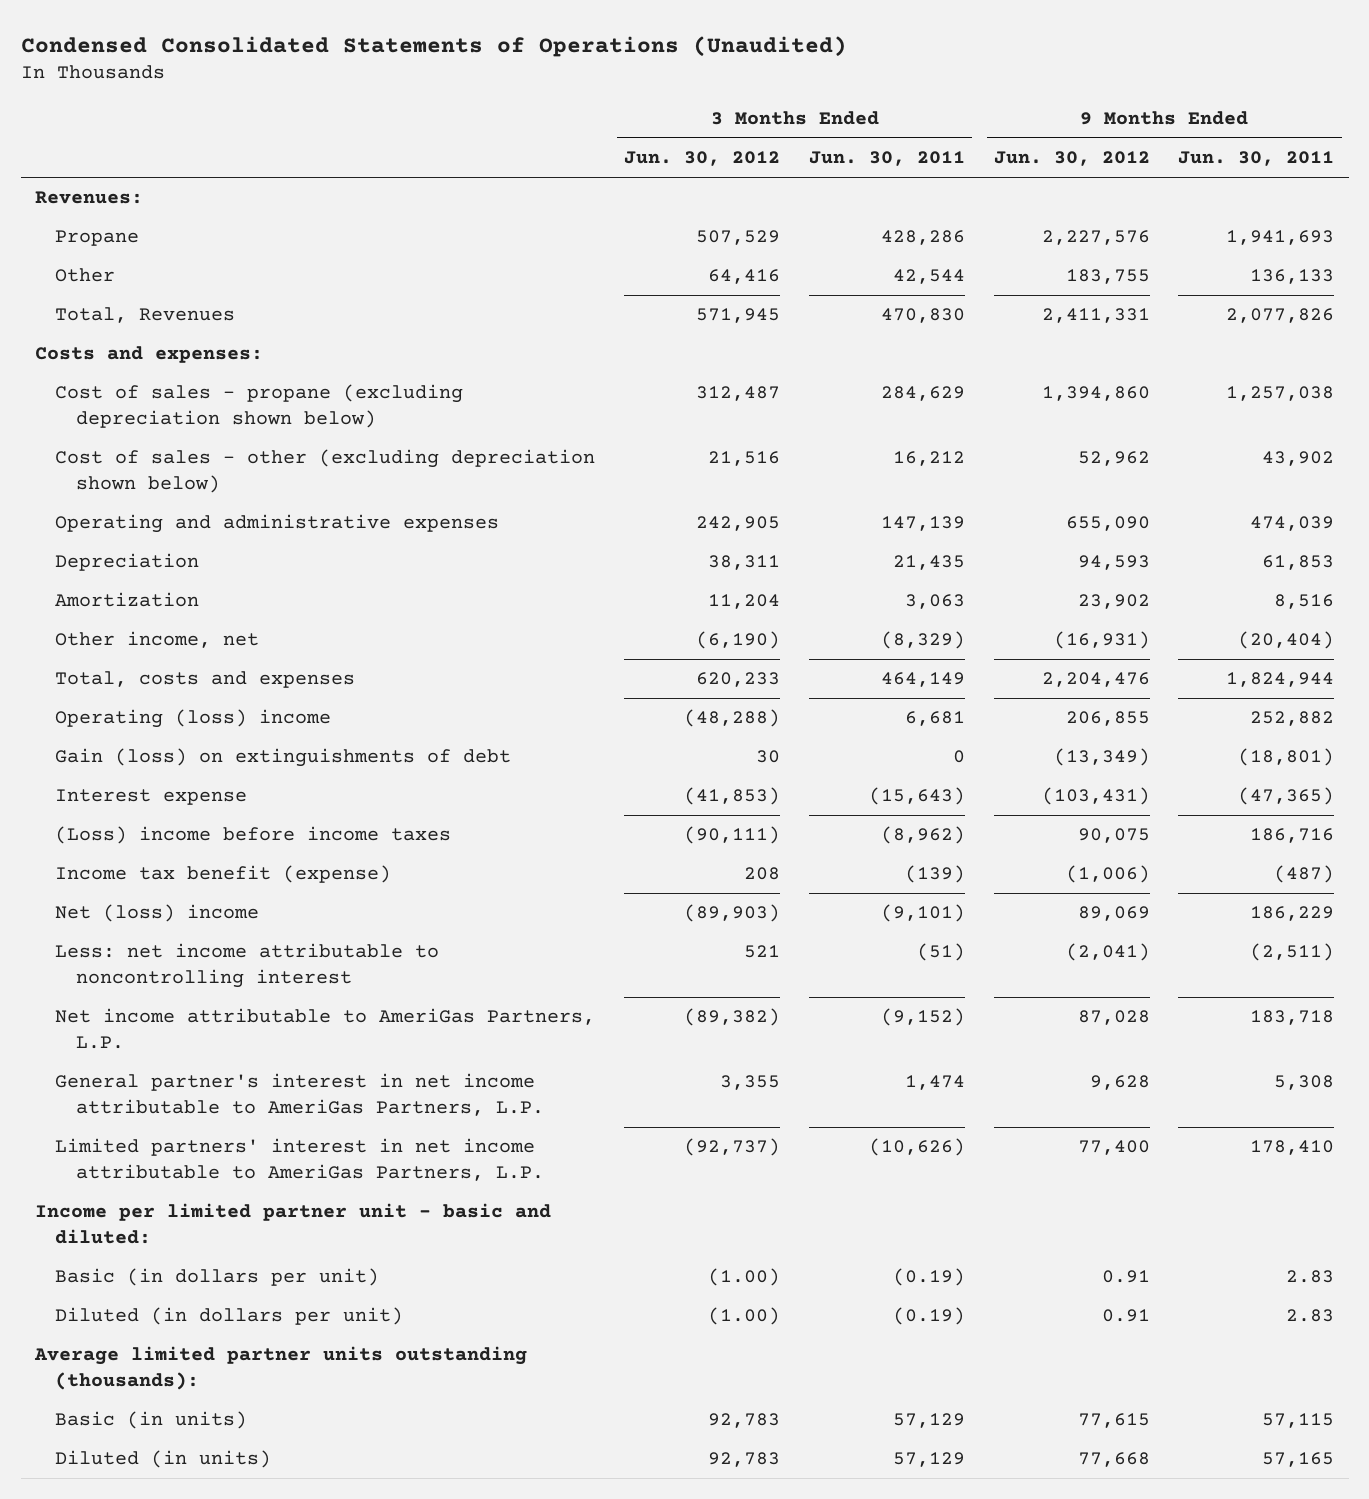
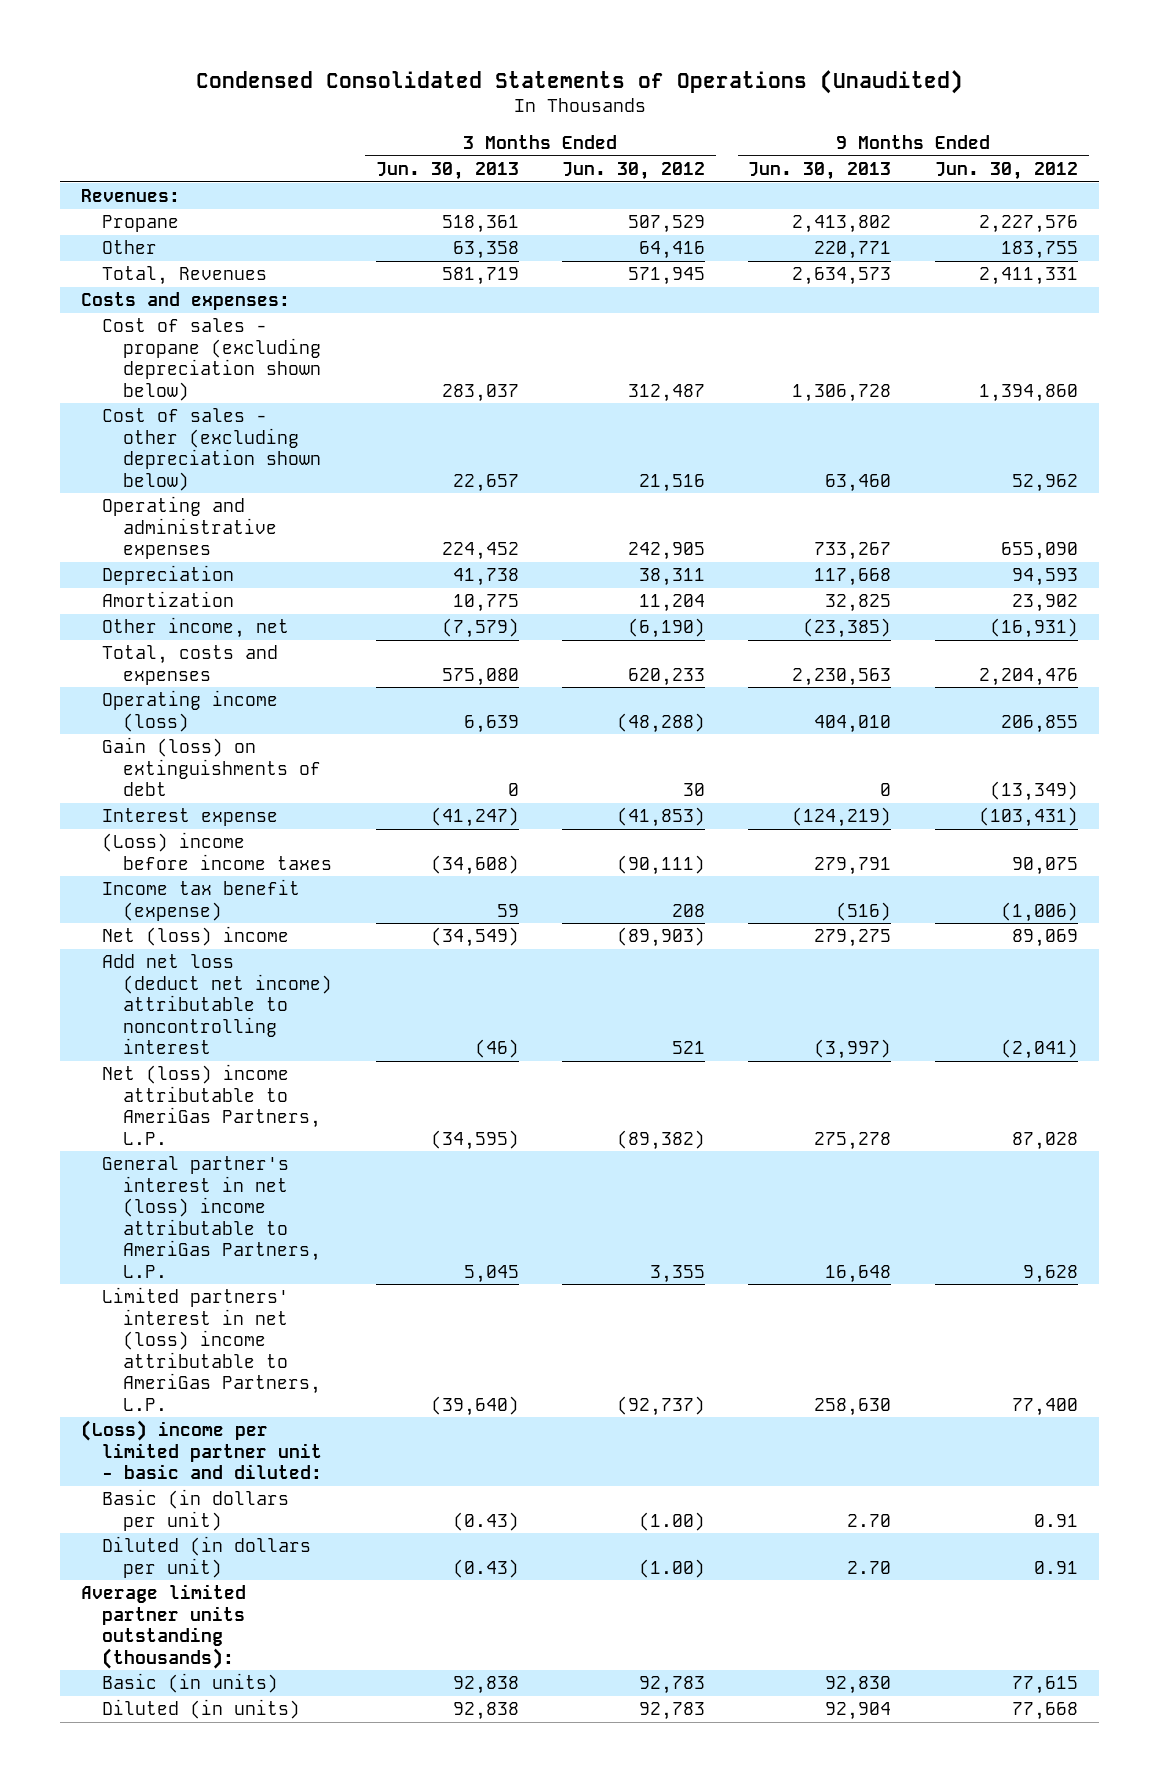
[808,151,965,167] Jun. 30, 2011 -> none
[1178,151,1335,167] Jun. 30, 2011 -> none
none -> [375,161,519,180] Jun. 30, 2013
none -> [748,161,892,180] Jun. 30, 2013
[55,709,332,729] Operating (loss) income -> [102,690,279,732] Operating income (loss)
[55,943,440,988] Less: net income attributable to noncontrolling interest -> [102,954,333,1055] Add net loss (deduct net income) attributable to noncontrolling interest
[55,1008,596,1049] Net income attributable to AmeriGas Partners, L.P. -> [102,1064,322,1145] Net (loss) income attributable to AmeriGas Partners, L.P.
[55,1073,544,1116] General partner's interest in net income attributable to AmeriGas Partners, L.P. -> [102,1156,322,1278] General partner's interest in net (loss) income attributable to AmeriGas Partners, L.P.
[55,1138,544,1181] Limited partners' interest in net income attributable to AmeriGas Partners, L.P. -> [102,1287,322,1411] Limited partners' interest in net (loss) income attributable to AmeriGas Partners, L.P.
[34,1203,551,1244] Income per limited partner unit - basic and diluted: -> [81,1420,323,1480] (Loss) income per limited partner unit - basic and diluted:

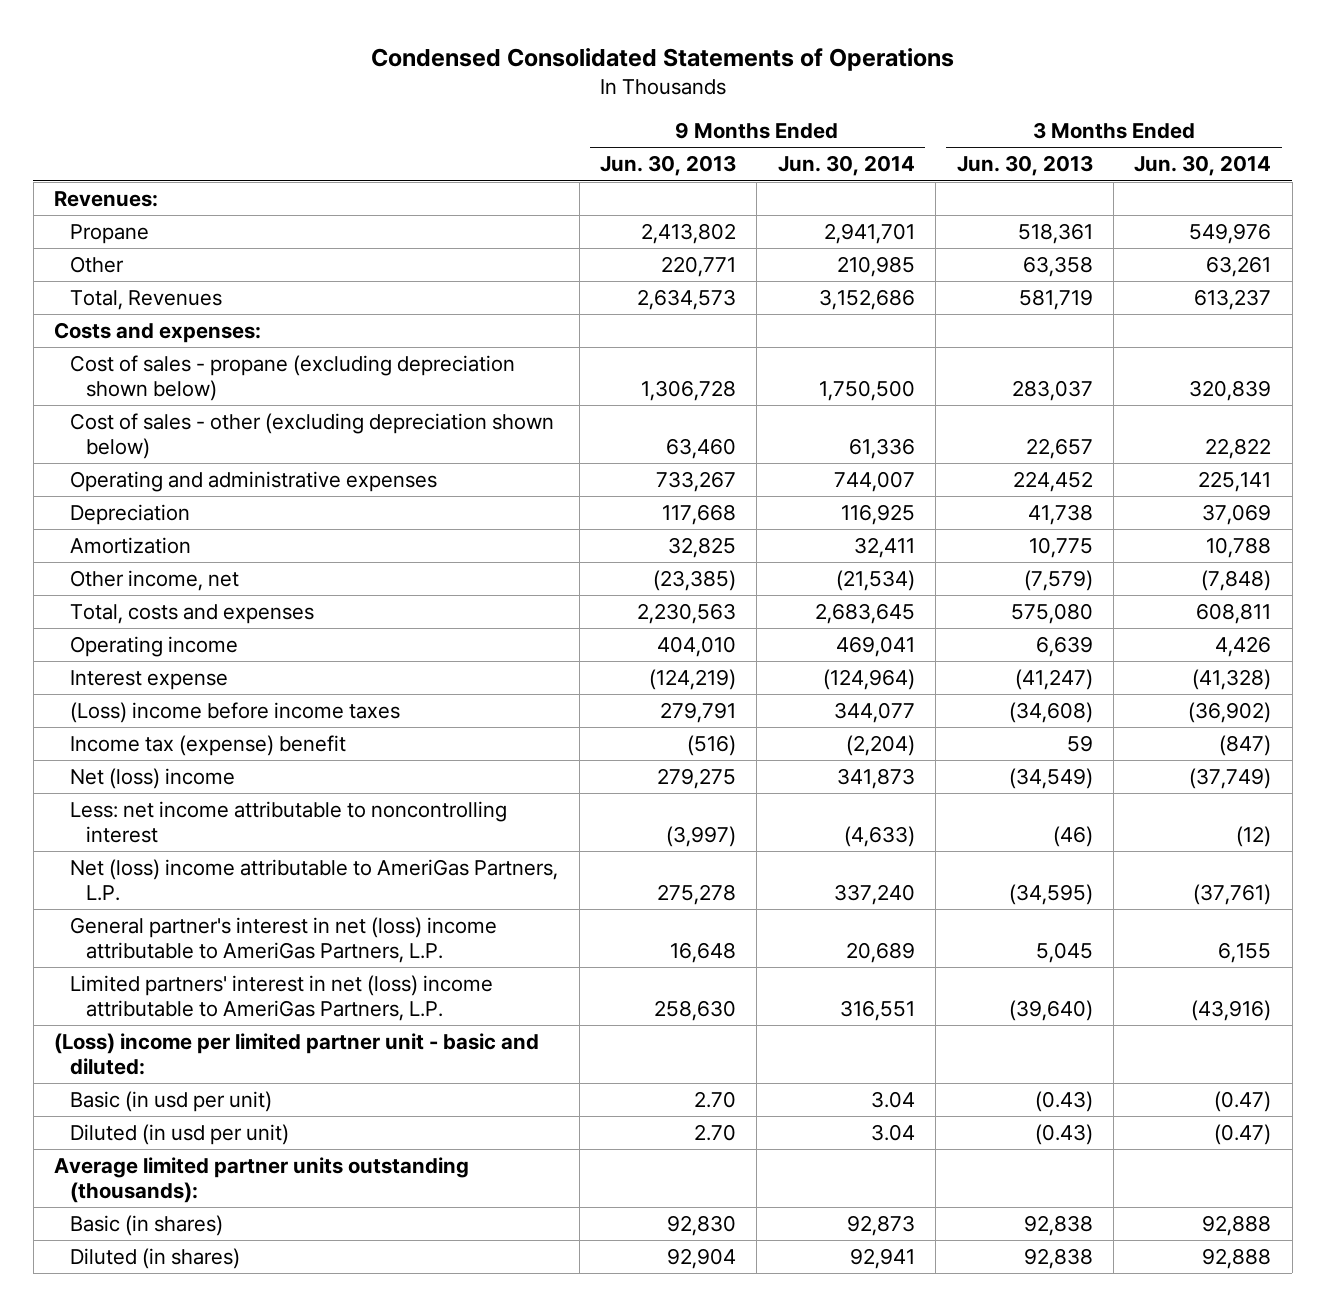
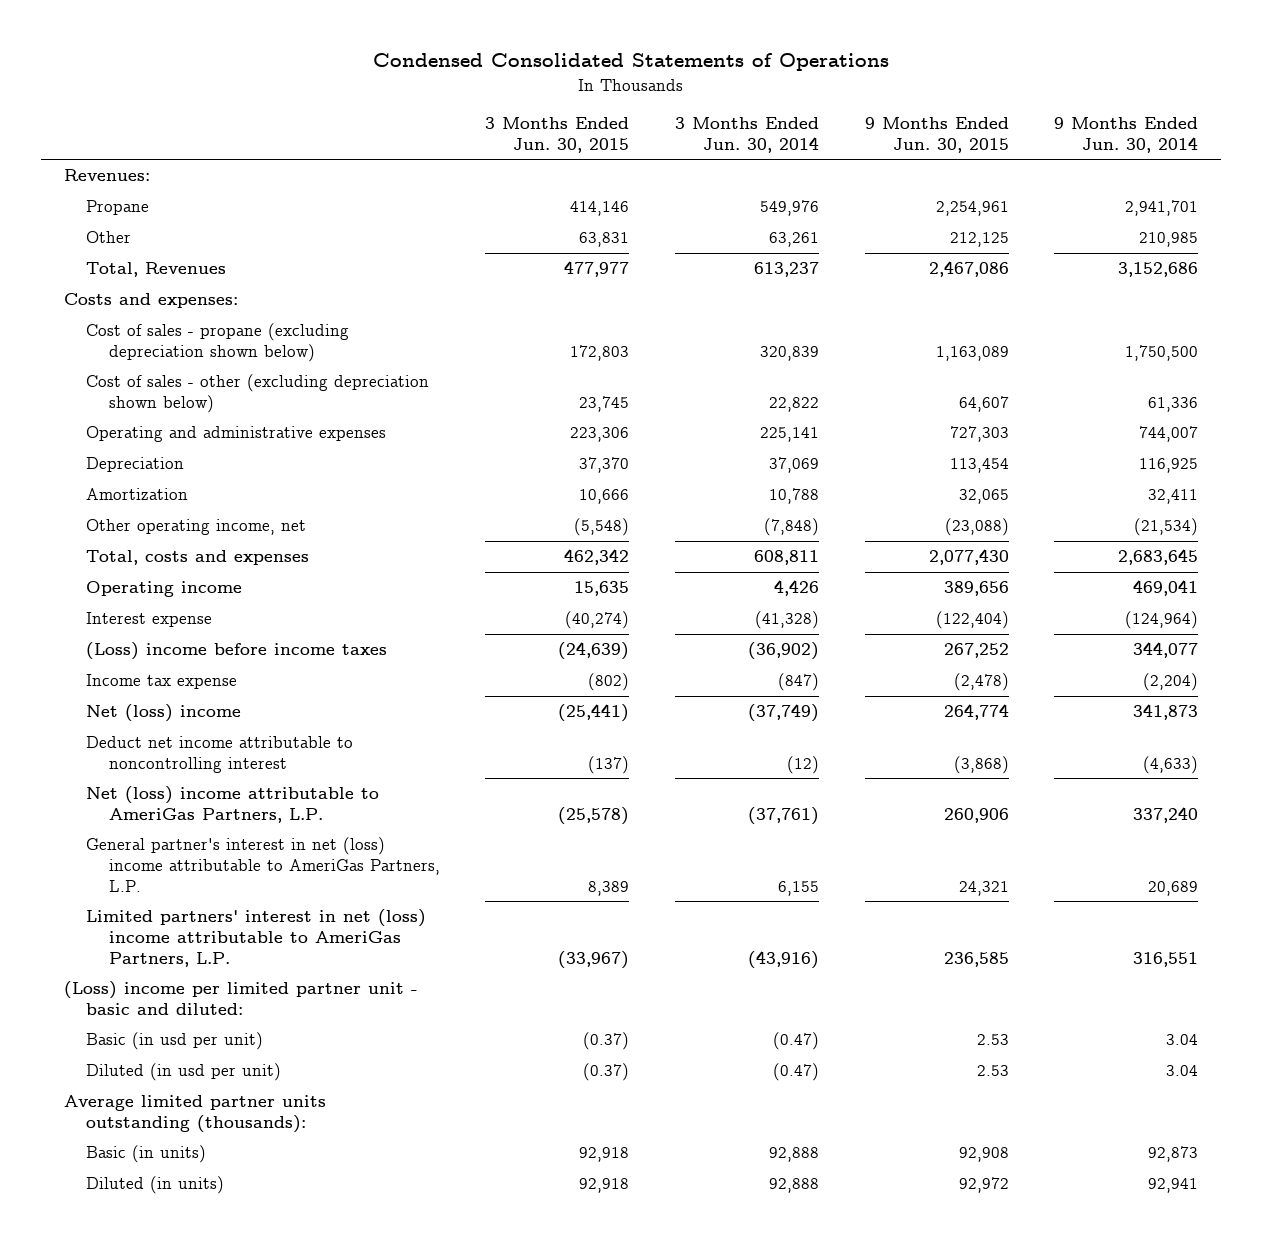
[600,155,737,177] Jun. 30, 2013 -> none
[956,155,1093,177] Jun. 30, 2013 -> none
none -> [485,116,630,153] 3 Months Ended Jun. 30, 2015
none -> [864,116,1009,153] 9 Months Ended Jun. 30, 2015
[70,569,240,591] Other income, net -> [86,519,307,536] Other operating income, net
[70,734,347,756] Income tax (expense) benefit -> [86,674,238,690] Income tax expense
[70,800,508,843] Less: net income attributable to noncontrolling interest -> [86,736,354,774] Deduct net income attributable to noncontrolling interest
[70,1214,224,1236] Basic (in shares) -> [86,1145,207,1164] Basic (in units)
[70,1247,241,1269] Diluted (in shares) -> [86,1176,225,1195] Diluted (in units)

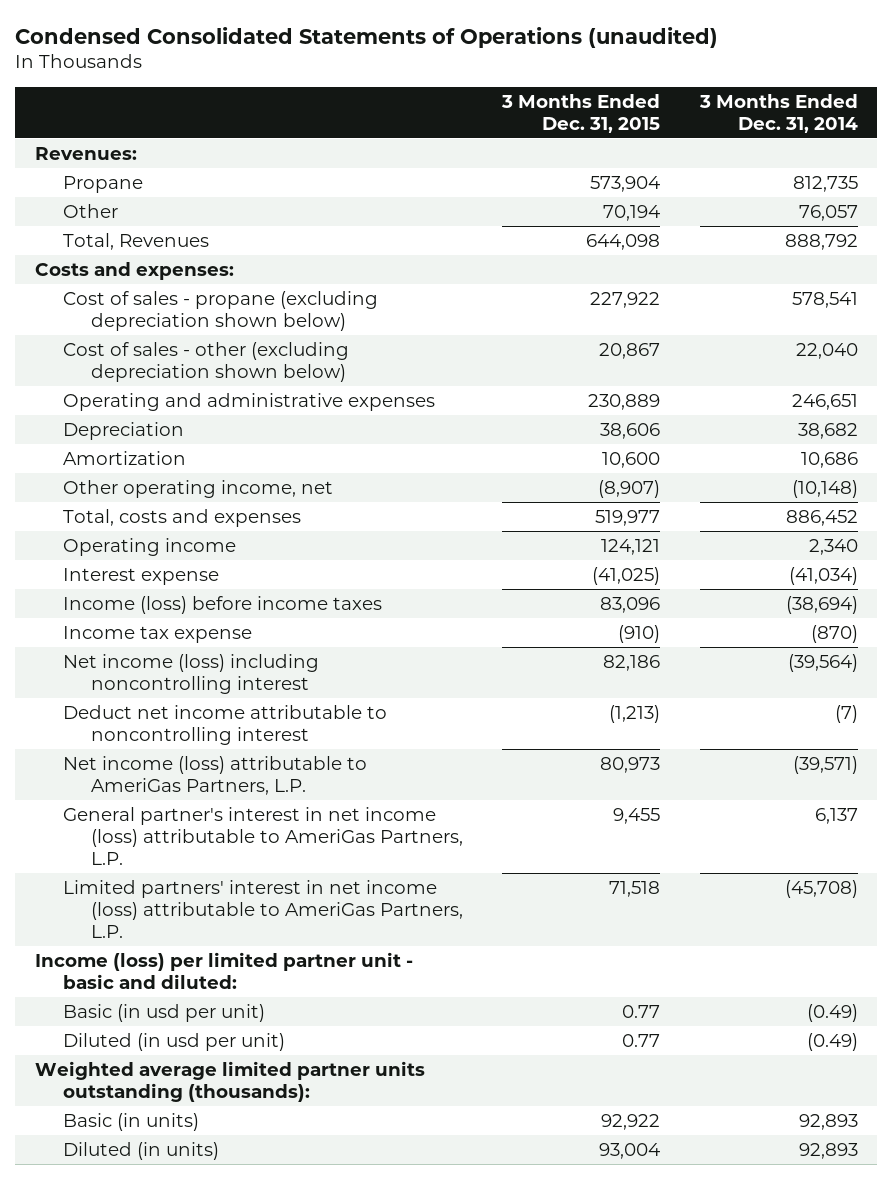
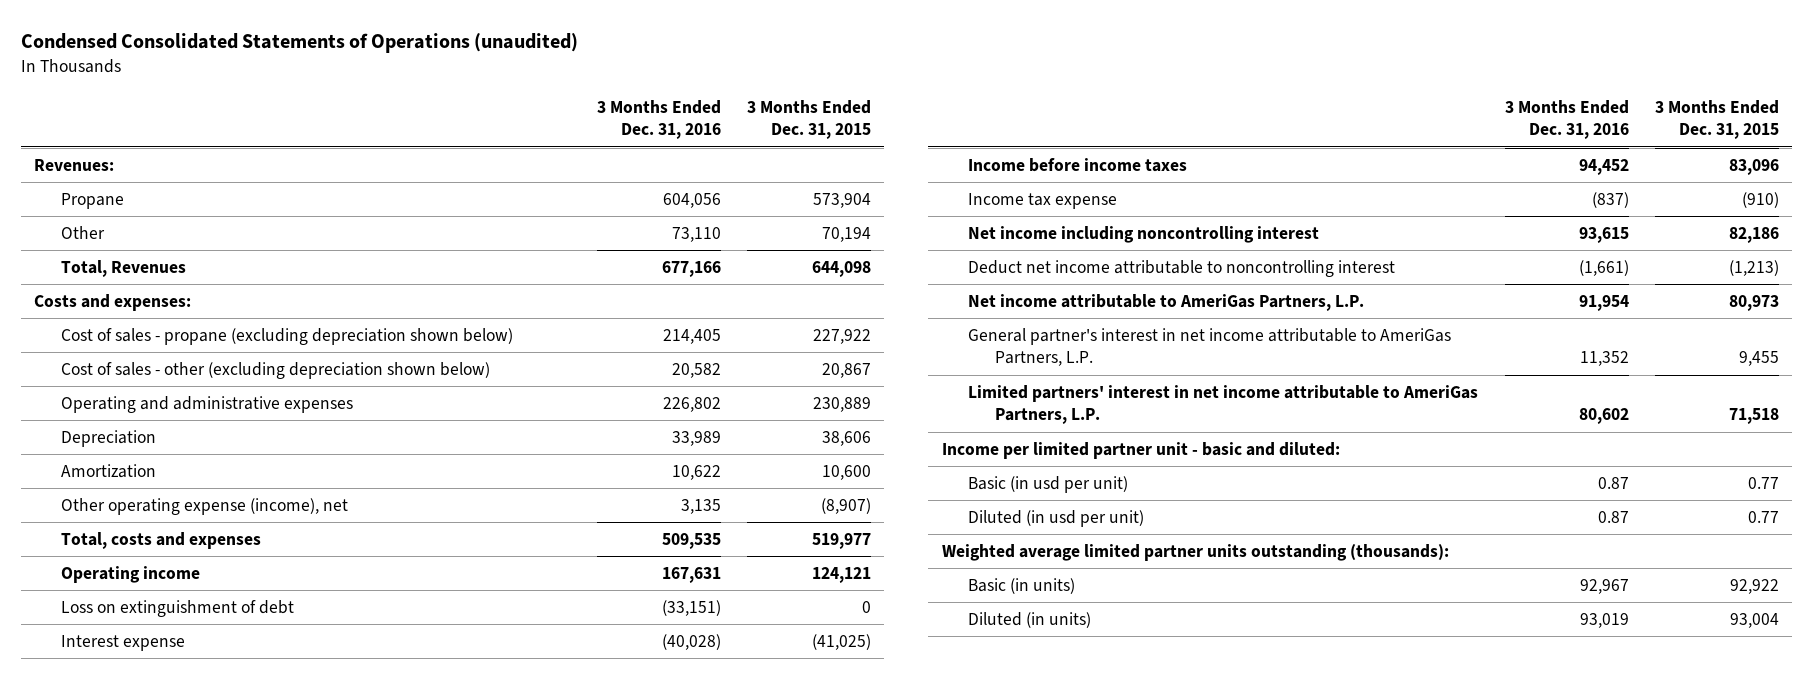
[698,93,858,133] 3 Months Ended Dec. 31, 2014 -> none
none -> [597,99,722,140] 3 Months Ended Dec. 31, 2016
[62,479,333,498] Other operating income, net -> [61,498,349,516] Other operating expense (income), net
none -> [61,600,295,618] Loss on extinguishment of debt
[62,595,382,614] Income (loss) before income taxes -> [968,158,1188,173] Income before income taxes
[62,653,319,695] Net income (loss) including noncontrolling interest -> [968,226,1320,244] Net income including noncontrolling interest
[62,755,367,796] Net income (loss) attributable to AmeriGas Partners, L.P. -> [968,294,1365,312] Net income attributable to AmeriGas Partners, L.P.
[62,806,464,866] General partner's interest in net income (loss) attributable to AmeriGas Partners, L.P. -> [968,328,1452,367] General partner's interest in net income attributable to AmeriGas Partners, L.P.
[62,879,464,939] Limited partners' interest in net income (loss) attributable to AmeriGas Partners, L.P. -> [968,385,1479,425] Limited partners' interest in net income attributable to AmeriGas Partners, L.P.
[34,951,413,990] Income (loss) per limited partner unit - basic and diluted: -> [941,442,1340,460] Income per limited partner unit - basic and diluted:

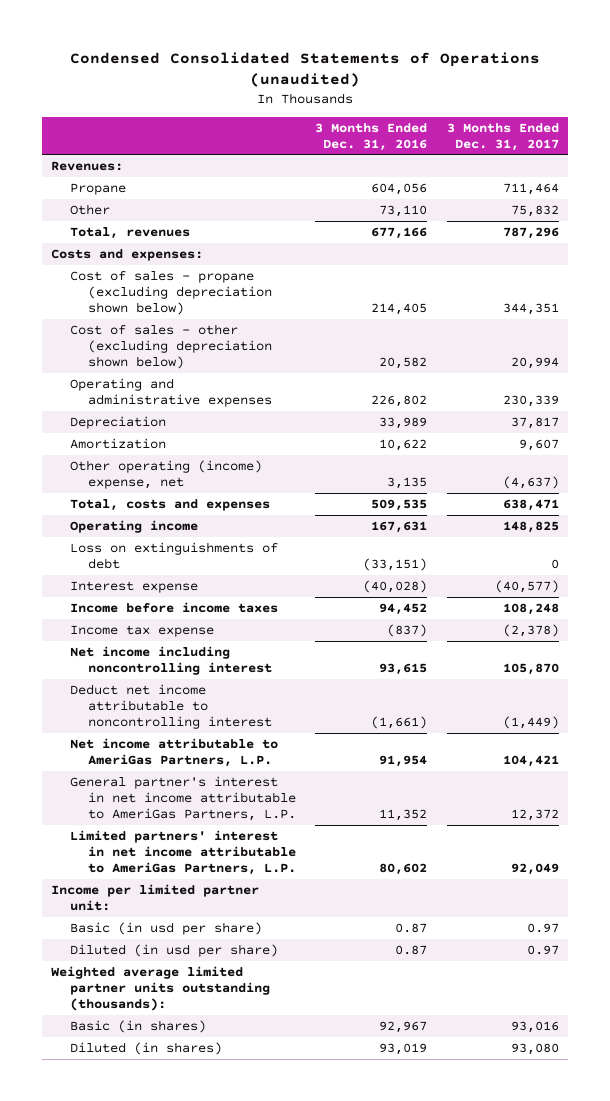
[747,99,872,140] 3 Months Ended Dec. 31, 2015 -> none
none -> [446,122,559,151] 3 Months Ended Dec. 31, 2017
[61,260,187,278] Total, Revenues -> [69,226,190,239] Total, revenues
[61,498,349,516] Other operating expense (income), net -> [69,459,262,490] Other operating (income) expense, net
[61,600,295,618] Loss on extinguishment of debt -> [69,541,278,570] Loss on extinguishments of debt
[941,442,1340,460] Income per limited partner unit - basic and diluted: -> [51,883,260,912] Income per limited partner unit:
[968,476,1129,494] Basic (in usd per unit) -> [69,921,262,935] Basic (in usd per share)
[968,510,1145,528] Diluted (in usd per unit) -> [69,943,278,957] Diluted (in usd per share)
[968,578,1076,595] Basic (in units) -> [69,1019,206,1033] Basic (in shares)
[968,612,1092,629] Diluted (in units) -> [69,1041,222,1055] Diluted (in shares)

